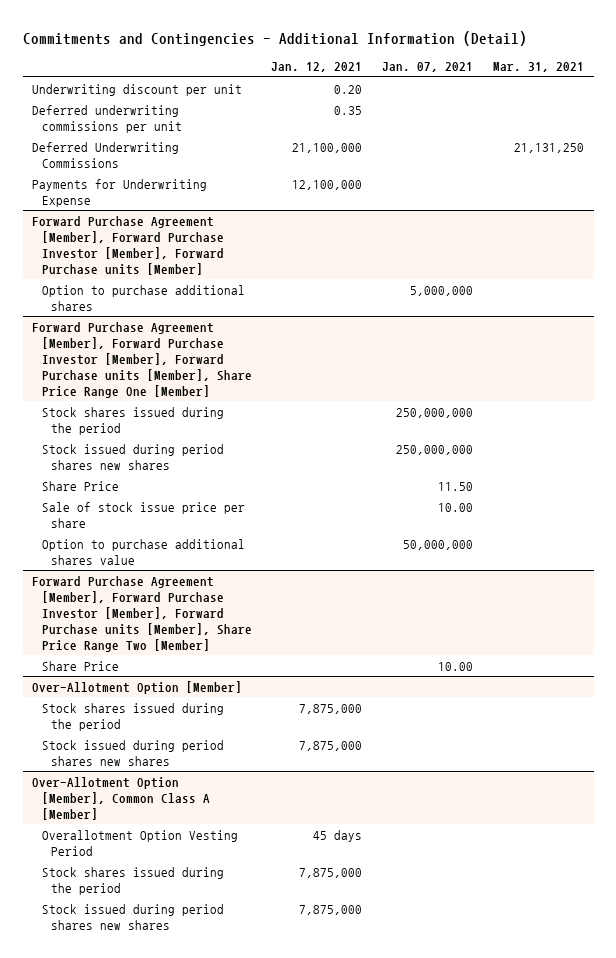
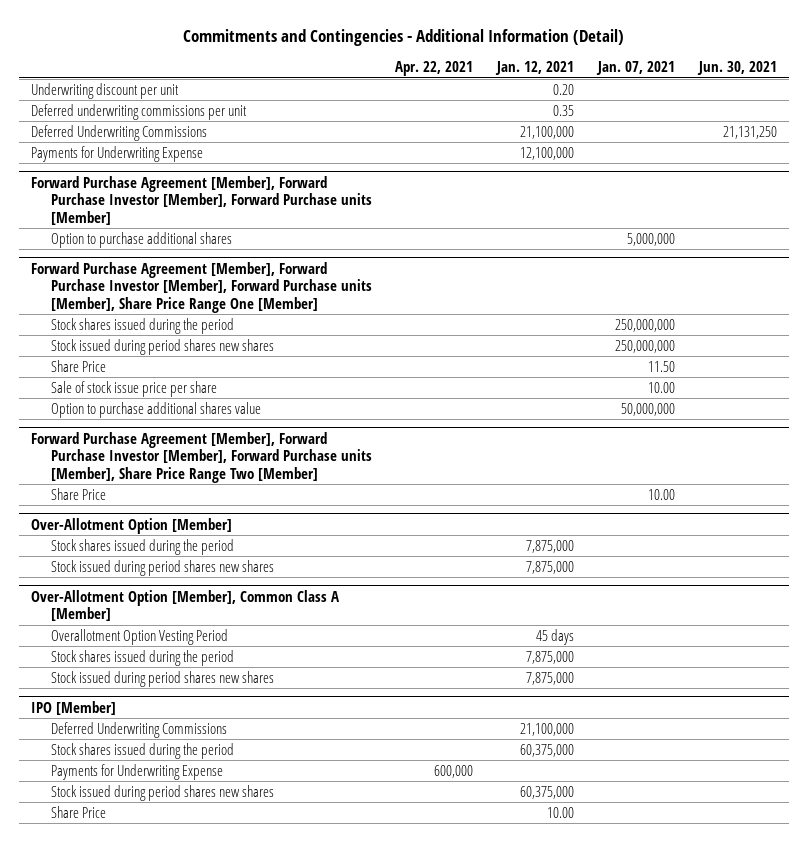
[492,62,584,73] Mar. 31, 2021 -> none
none -> [395,61,474,77] Apr. 22, 2021
none -> [696,61,777,76] Jun. 30, 2021
none -> [31,700,117,715] IPO [Member]
none -> [50,721,227,738] Deferred Underwriting Commissions
none -> [50,742,234,759] Stock shares issued during the period
none -> [50,763,223,780] Payments for Underwriting Expense
none -> [50,784,274,801] Stock issued during period shares new shares
none -> [50,805,106,818] Share Price

